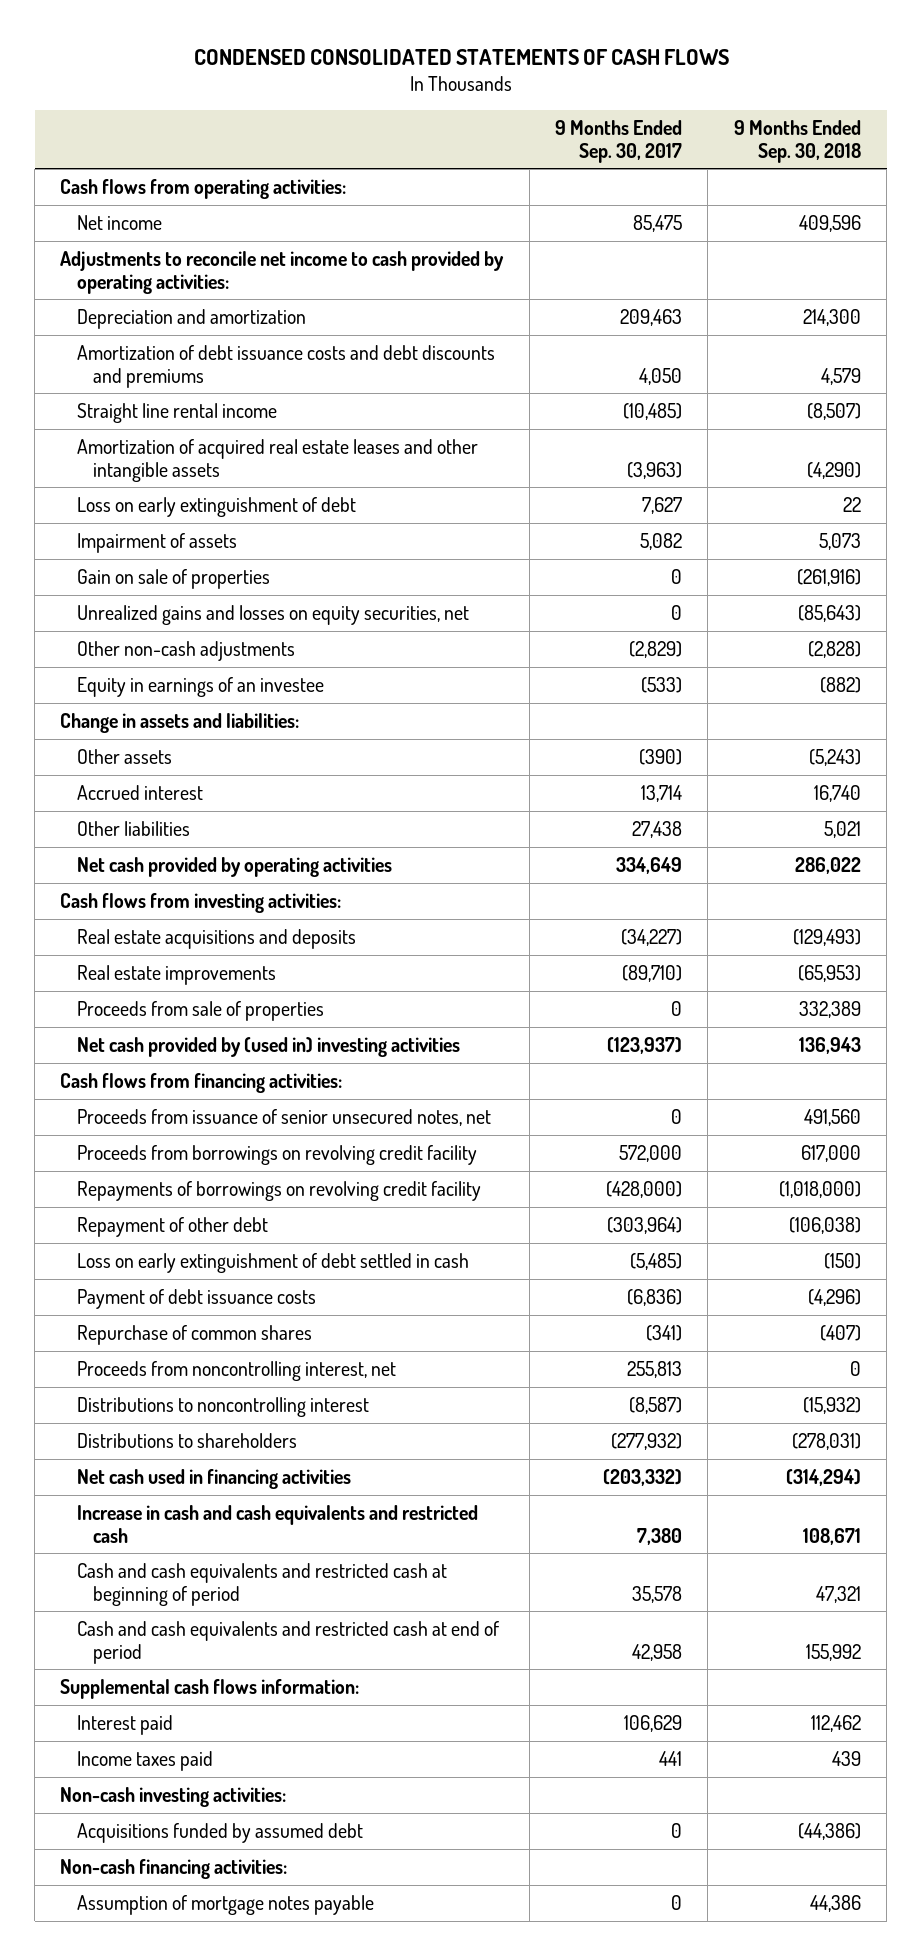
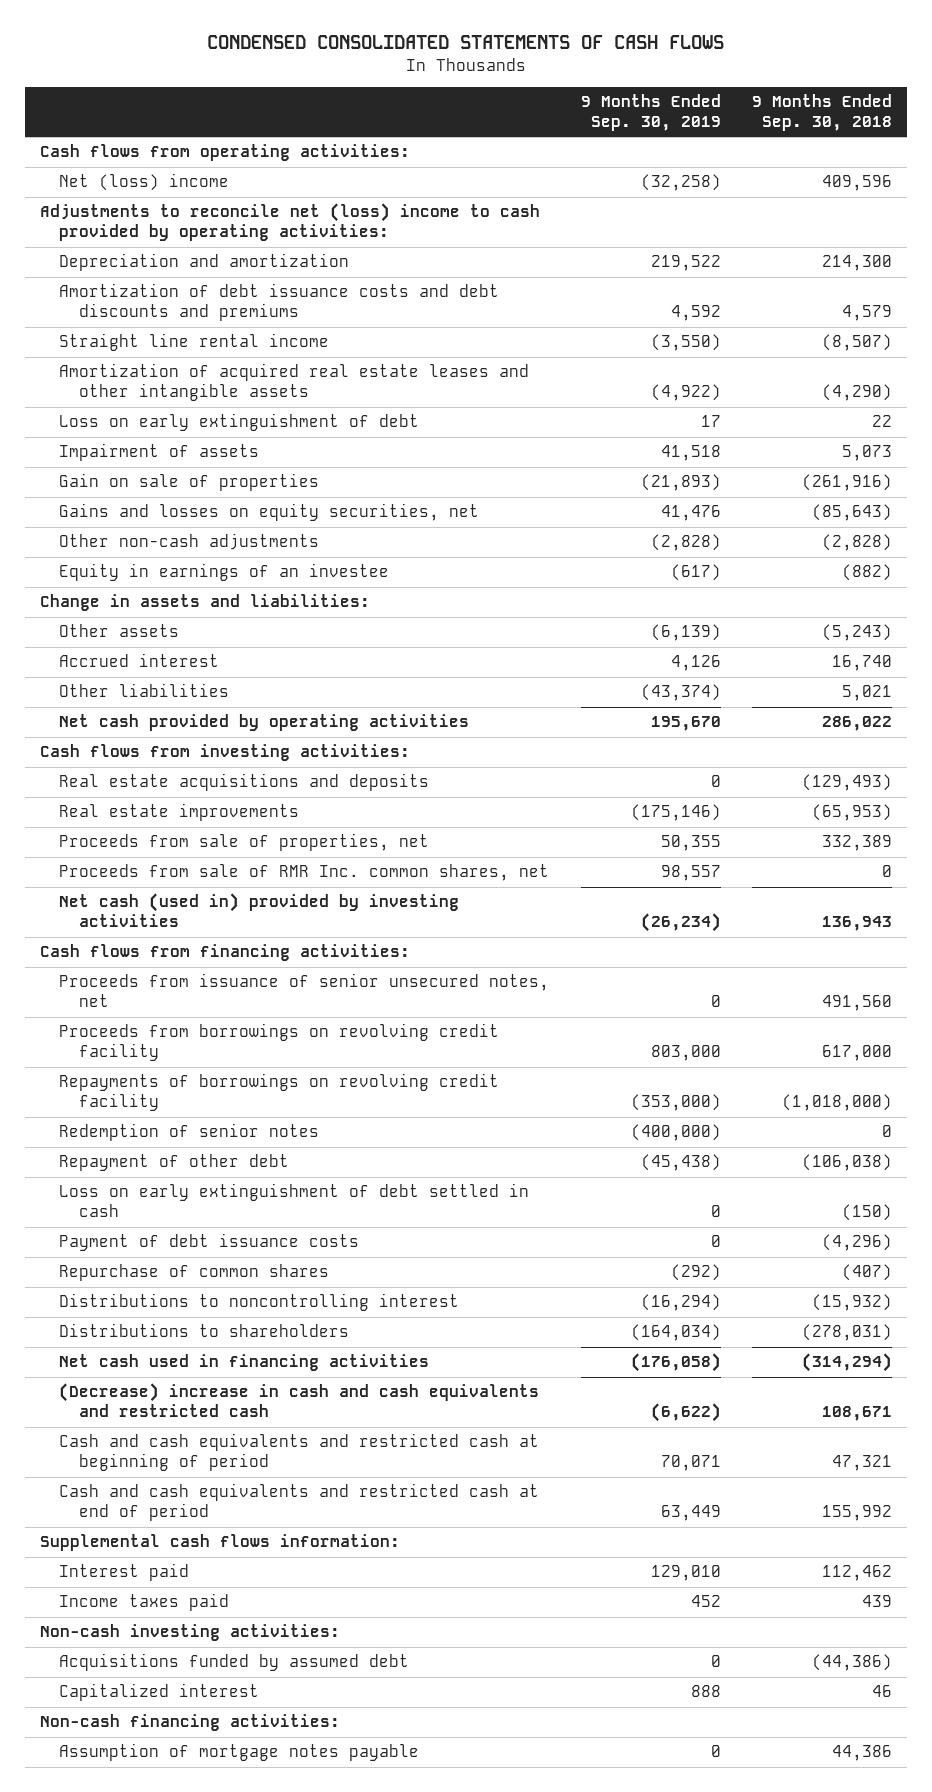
[555,119,683,163] 9 Months Ended Sep. 30, 2017 -> none
none -> [580,94,721,131] 9 Months Ended Sep. 30, 2019
[76,214,162,230] Net income -> [59,173,230,192] Net (loss) income
[60,250,505,294] Adjustments to reconcile net income to cash provided by operating activities: -> [40,203,541,242] Adjustments to reconcile net (loss) income to cash provided by operating activities:
[76,604,469,625] Unrealized gains and losses on equity securities, net -> [59,503,480,522] Gains and losses on equity securities, net
[76,1000,324,1021] Proceeds from sale of properties -> [59,833,430,852] Proceeds from sale of properties, net
none -> [59,864,550,882] Proceeds from sale of RMR Inc. common shares, net
[76,1036,460,1057] Net cash provided by (used in) investing activities -> [59,893,460,928] Net cash (used in) provided by investing activities
none -> [59,1123,320,1142] Redemption of senior notes
[76,1360,396,1381] Proceeds from noncontrolling interest, net -> none
[76,1504,478,1543] Increase in cash and cash equivalents and restricted cash -> [59,1383,540,1418] (Decrease) increase in cash and cash equivalents and restricted cash
none -> [59,1683,260,1702] Capitalized interest

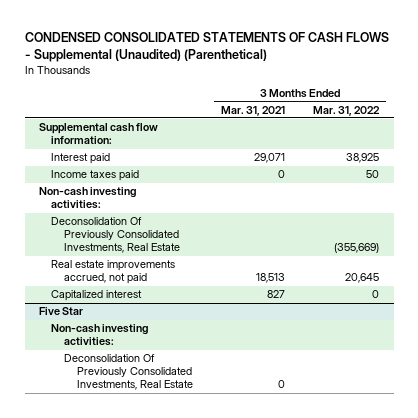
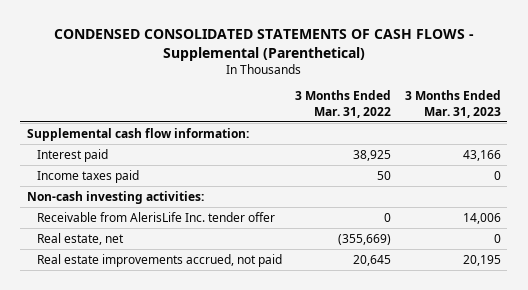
[24,31,389,62] CONDENSED CONSOLIDATED STATEMENTS OF CASH FLOWS - Supplemental (Unaudited) (Parenthetical) -> [53,28,474,61] CONDENSED CONSOLIDATED STATEMENTS OF CASH FLOWS - Supplemental (Parenthetical)
[221,105,286,116] Mar. 31, 2021 -> none
none -> [404,90,501,118] 3 Months Ended Mar. 31, 2023
none -> [37,211,276,222] Receivable from AlerisLife Inc. tender offer
[51,217,181,254] Deconsolidation Of Previously Consolidated Investments, Real Estate -> [37,232,125,245] Real estate, net
[51,290,143,302] Capitalized interest -> none
[38,307,83,316] Five Star -> none
[51,324,149,347] Non-cash investing activities: -> none
[64,354,193,391] Deconsolidation Of Previously Consolidated Investments, Real Estate -> none

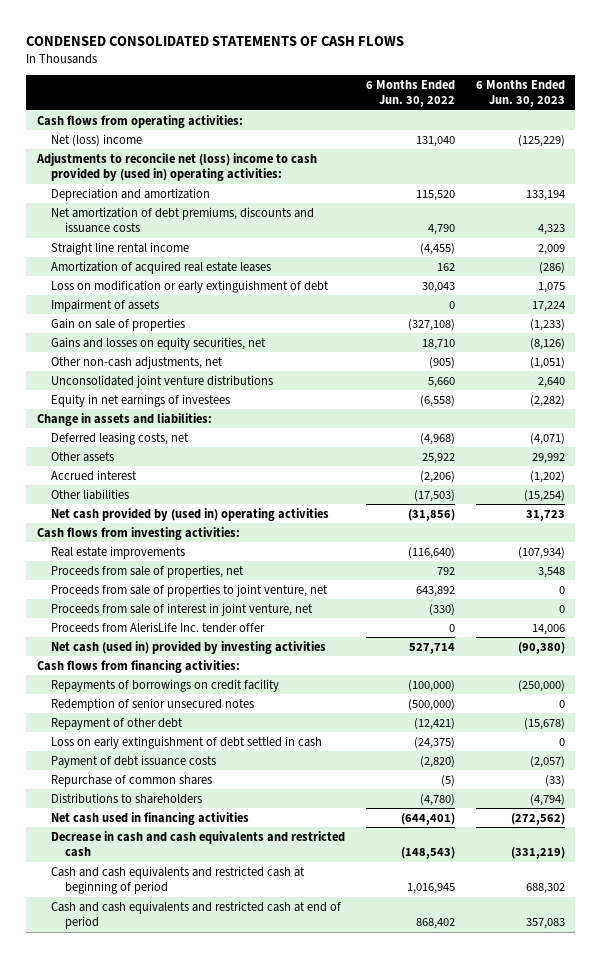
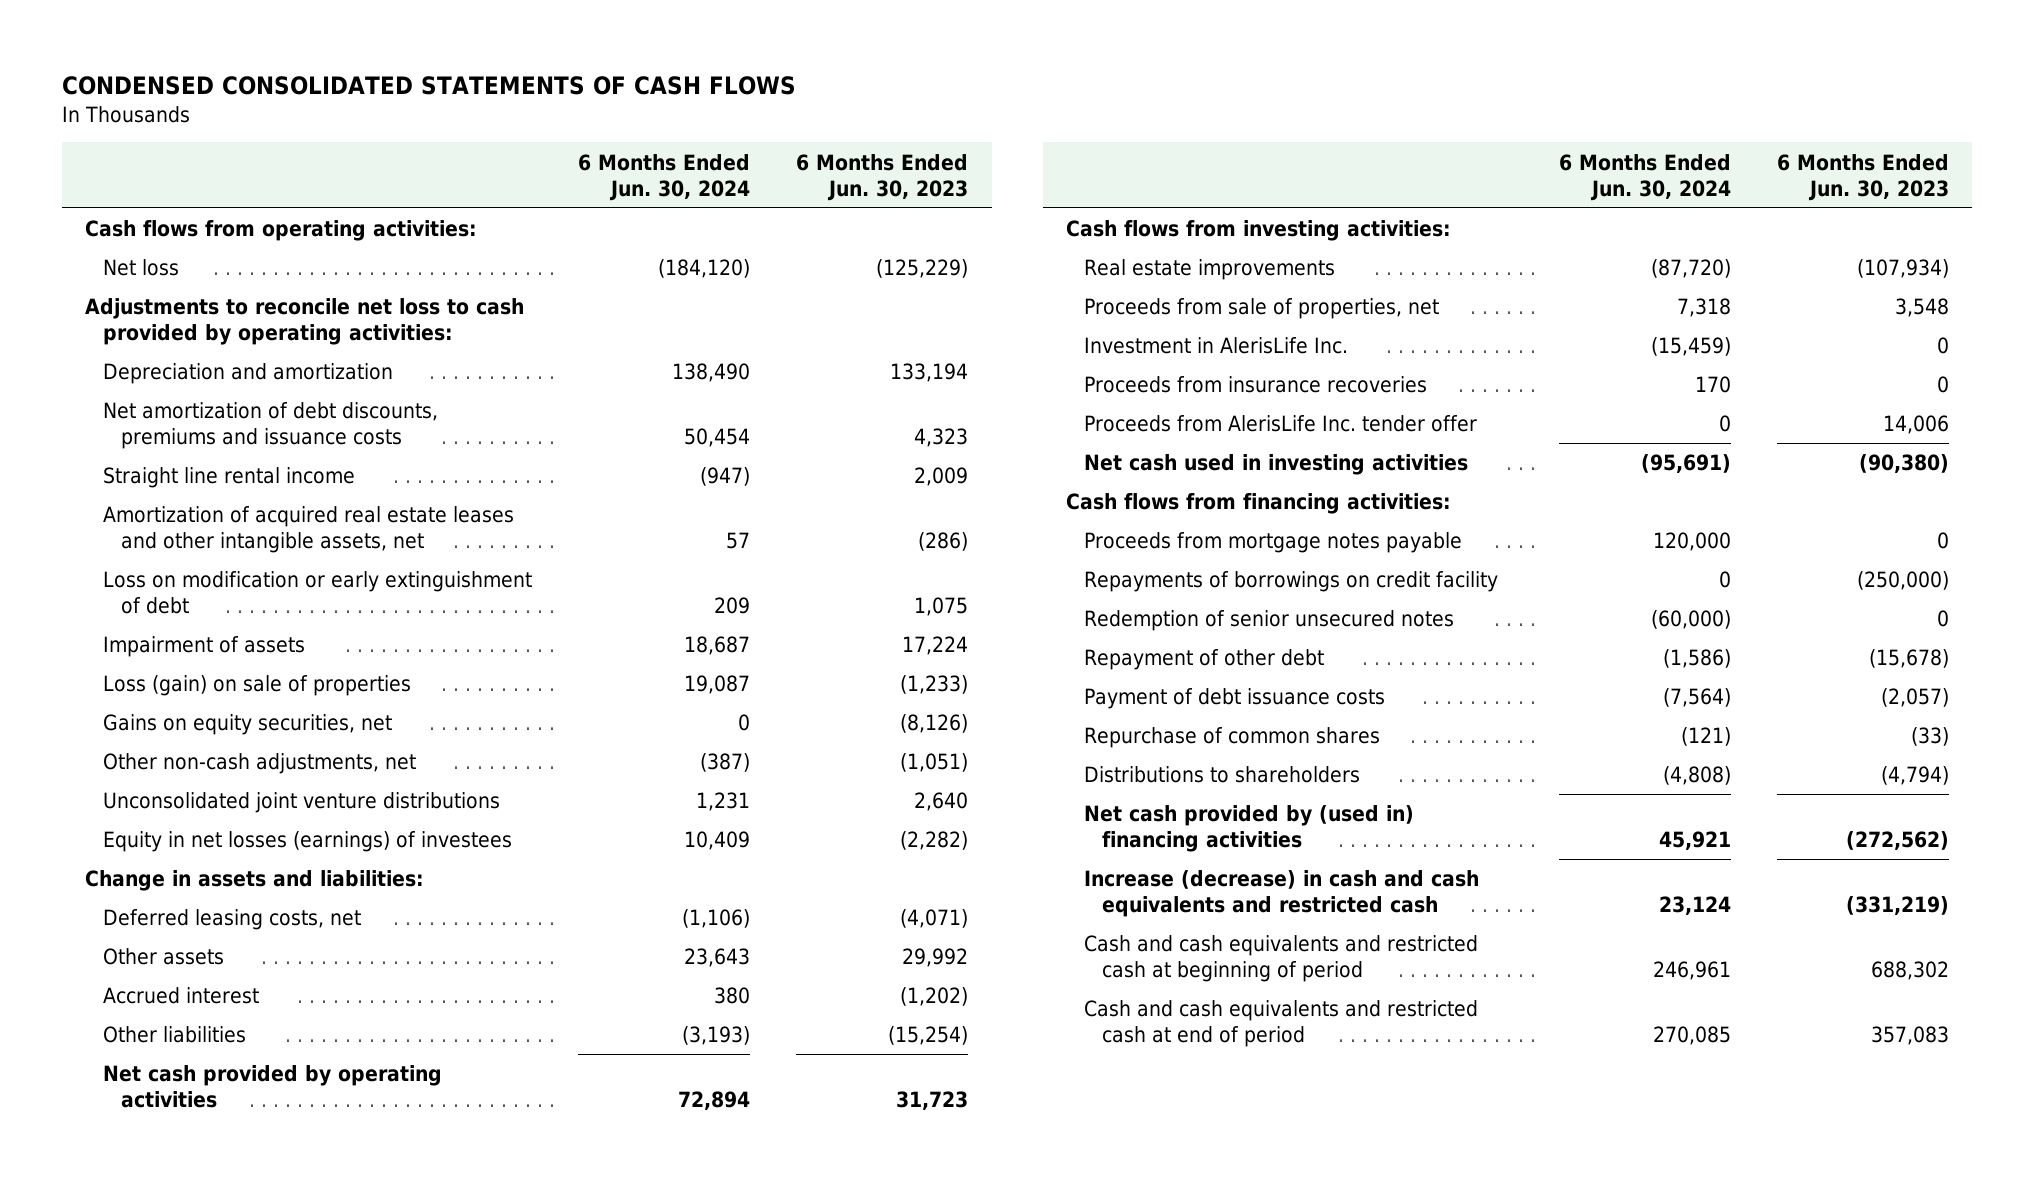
[365,80,455,108] 6 Months Ended Jun. 30, 2022 -> none
none -> [578,153,751,201] 6 Months Ended Jun. 30, 2024
[50,133,142,147] Net (loss) income -> [103,259,180,277] Net loss
[35,152,317,182] Adjustments to reconcile net (loss) income to cash provided by (used in) operating activities: -> [85,298,525,346] Adjustments to reconcile net loss to cash provided by operating activities:
[50,206,314,234] Net amortization of debt premiums, discounts and issuance costs -> [103,402,439,450] Net amortization of debt discounts, premiums and issuance costs
[50,260,271,274] Amortization of acquired real estate leases -> [103,506,515,554] Amortization of acquired real estate leases and other intangible assets, net
[50,317,185,331] Gain on sale of properties -> [103,675,412,697] Loss (gain) on sale of properties
[50,336,266,350] Gains and losses on equity securities, net -> [103,714,393,736] Gains on equity securities, net
[50,393,230,407] Equity in net earnings of investees -> [103,831,513,853] Equity in net losses (earnings) of investees
[50,507,329,521] Net cash provided by (used in) operating activities -> [103,1065,443,1109] Net cash provided by operating activities
[50,583,328,597] Proceeds from sale of properties to joint venture, net -> none
[50,602,313,616] Proceeds from sale of interest in joint venture, net -> none
none -> [1083,337,1348,355] Investment in AlerisLife Inc.
none -> [1083,376,1427,394] Proceeds from insurance recoveries
[50,640,326,654] Net cash (used in) provided by investing activities -> [1083,454,1468,476] Net cash used in investing activities
none -> [1083,532,1462,554] Proceeds from mortgage notes payable
[50,735,322,749] Loss on early extinguishment of debt settled in cash -> none
[50,811,249,825] Net cash used in financing activities -> [1083,805,1414,853] Net cash provided by (used in) financing activities
[50,830,345,858] Decrease in cash and cash equivalents and restricted cash -> [1083,870,1479,918] Increase (decrease) in cash and cash equivalents and restricted cash

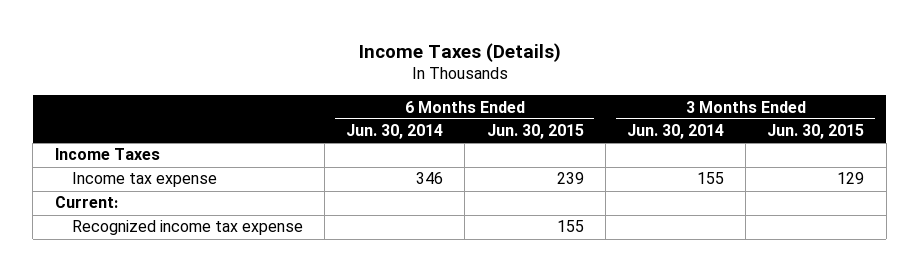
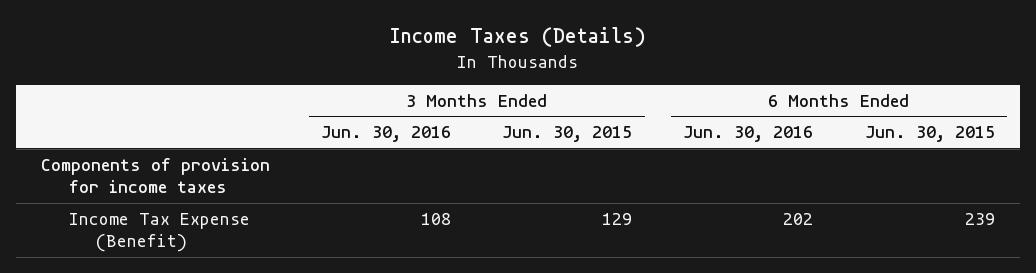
[346,124,444,140] Jun. 30, 2014 -> none
[626,124,724,140] Jun. 30, 2014 -> none
none -> [321,126,452,143] Jun. 30, 2016
none -> [683,126,814,143] Jun. 30, 2016
[54,148,160,161] Income Taxes -> none
[54,196,118,209] Current: -> none
[71,220,303,236] Recognized income tax expense -> none
none -> [41,157,271,194] Components of provision for income taxes
[71,172,217,188] Income tax expense -> [68,212,250,253] Income Tax Expense (Benefit)

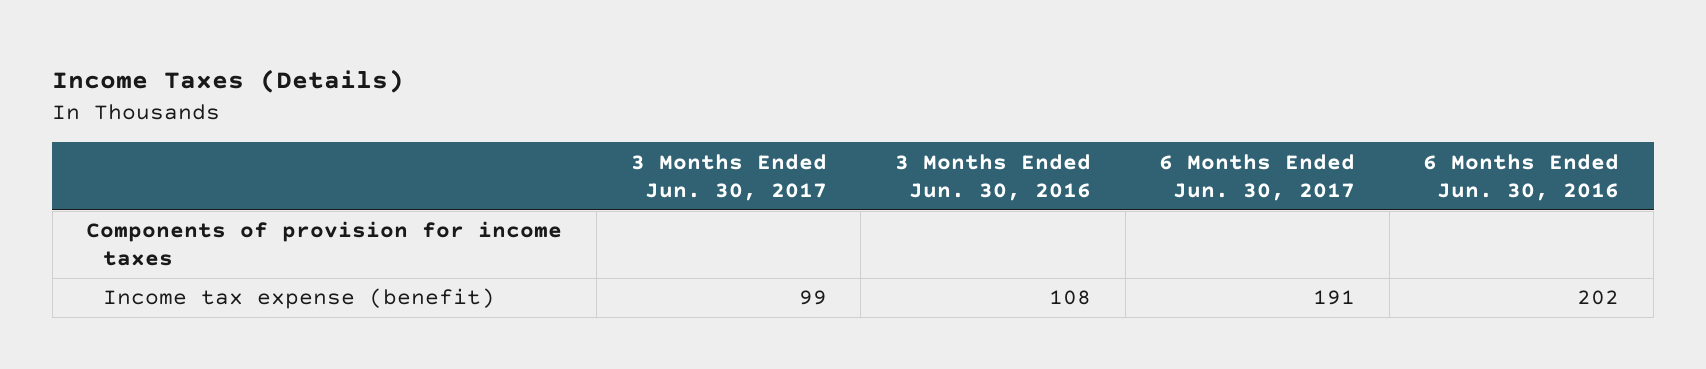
[502,126,633,143] Jun. 30, 2015 -> none
[864,126,995,143] Jun. 30, 2015 -> none
none -> [630,153,827,201] 3 Months Ended Jun. 30, 2017
none -> [1159,153,1356,201] 6 Months Ended Jun. 30, 2017
[68,212,250,253] Income Tax Expense (Benefit) -> [102,288,495,310] Income tax expense (benefit)

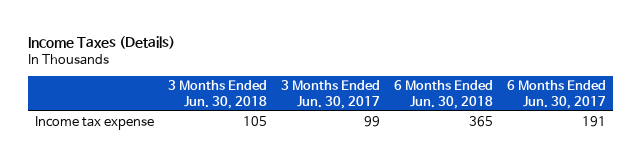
[894,153,1091,201] 3 Months Ended Jun. 30, 2016 -> none
[1423,153,1620,201] 6 Months Ended Jun. 30, 2016 -> none
none -> [167,79,267,109] 3 Months Ended Jun. 30, 2018
none -> [394,79,494,109] 6 Months Ended Jun. 30, 2018
[86,221,563,267] Components of provision for income taxes -> none
[102,288,495,310] Income tax expense (benefit) -> [34,116,154,131] Income tax expense

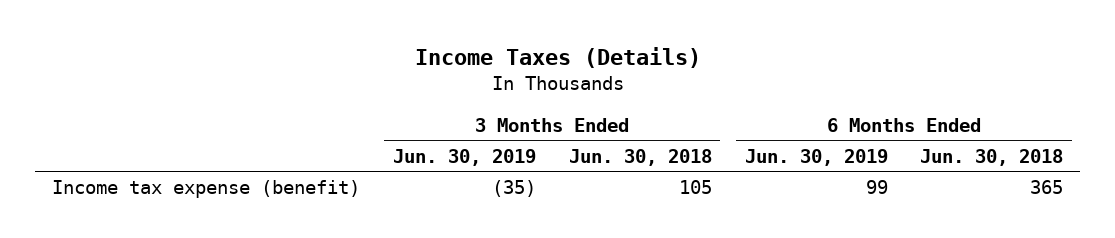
[280,79,380,109] 3 Months Ended Jun. 30, 2017 -> none
[507,79,607,109] 6 Months Ended Jun. 30, 2017 -> none
none -> [392,148,536,166] Jun. 30, 2019
none -> [744,148,888,166] Jun. 30, 2019
[34,116,154,131] Income tax expense -> [51,180,360,199] Income tax expense (benefit)

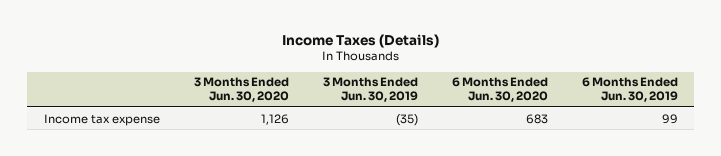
[568,148,712,166] Jun. 30, 2018 -> none
[920,148,1064,166] Jun. 30, 2018 -> none
none -> [193,77,289,103] 3 Months Ended Jun. 30, 2020
none -> [451,77,548,103] 6 Months Ended Jun. 30, 2020
[51,180,360,199] Income tax expense (benefit) -> [43,113,160,126] Income tax expense

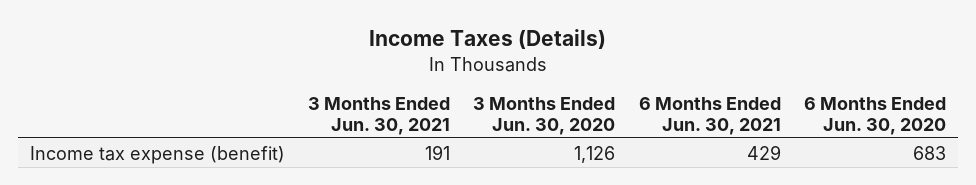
[322,77,418,103] 3 Months Ended Jun. 30, 2019 -> none
[581,77,678,103] 6 Months Ended Jun. 30, 2019 -> none
none -> [308,96,451,135] 3 Months Ended Jun. 30, 2021
none -> [638,96,781,135] 6 Months Ended Jun. 30, 2021
[43,113,160,126] Income tax expense -> [29,145,285,164] Income tax expense (benefit)

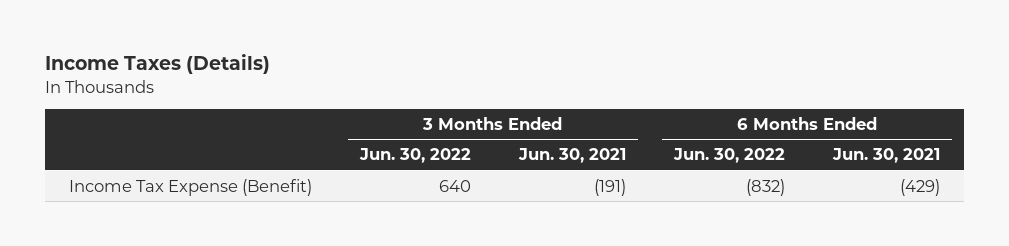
[473,96,616,135] 3 Months Ended Jun. 30, 2020 -> none
[804,96,947,135] 6 Months Ended Jun. 30, 2020 -> none
none -> [359,148,472,164] Jun. 30, 2022
none -> [673,148,786,164] Jun. 30, 2022
[29,145,285,164] Income tax expense (benefit) -> [69,178,313,196] Income Tax Expense (Benefit)
[425,144,451,160] 191 -> [594,178,627,196] (191)
[746,144,781,160] 429 -> [900,178,941,196] (429)

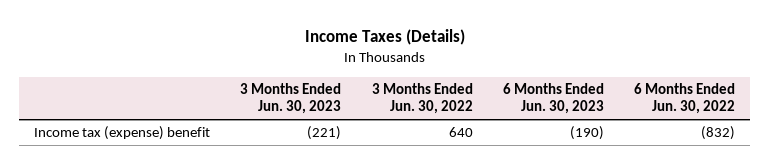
[518,148,627,164] Jun. 30, 2021 -> none
[832,148,941,164] Jun. 30, 2021 -> none
none -> [240,83,342,115] 3 Months Ended Jun. 30, 2023
none -> [502,83,604,115] 6 Months Ended Jun. 30, 2023
[69,178,313,196] Income Tax Expense (Benefit) -> [34,126,211,141] Income tax (expense) benefit

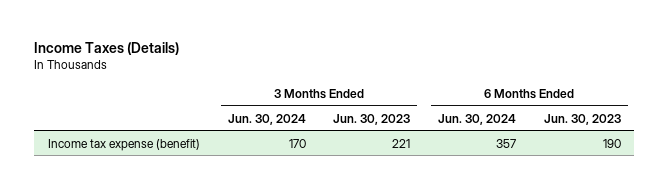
[371,83,473,115] 3 Months Ended Jun. 30, 2022 -> none
[633,83,735,115] 6 Months Ended Jun. 30, 2022 -> none
none -> [227,113,306,125] Jun. 30, 2024
none -> [437,113,516,125] Jun. 30, 2024
[34,126,211,141] Income tax (expense) benefit -> [47,138,200,151] Income tax expense (benefit)
[307,126,342,141] (221) -> [392,138,411,148] 221
[569,126,604,141] (190) -> [602,138,621,148] 190

